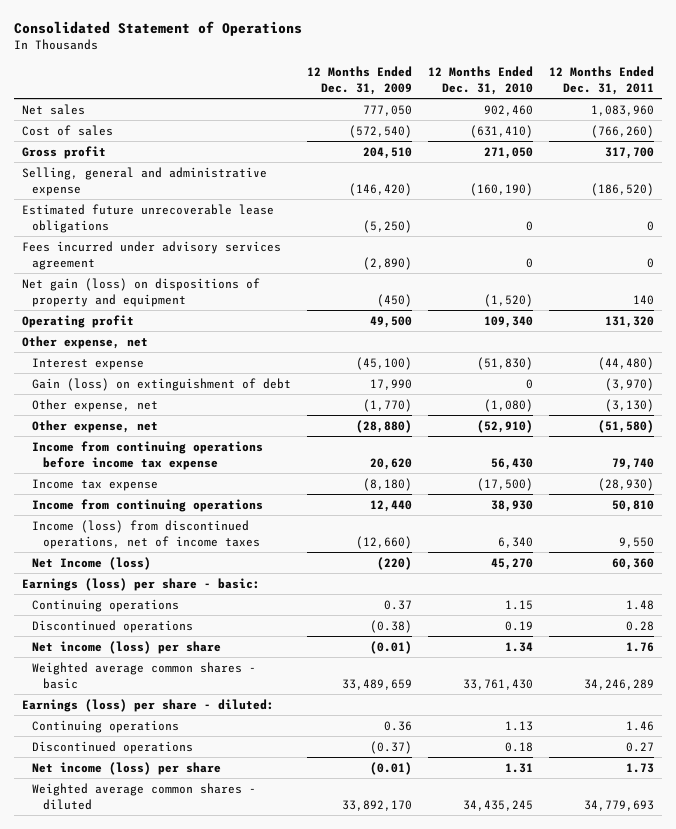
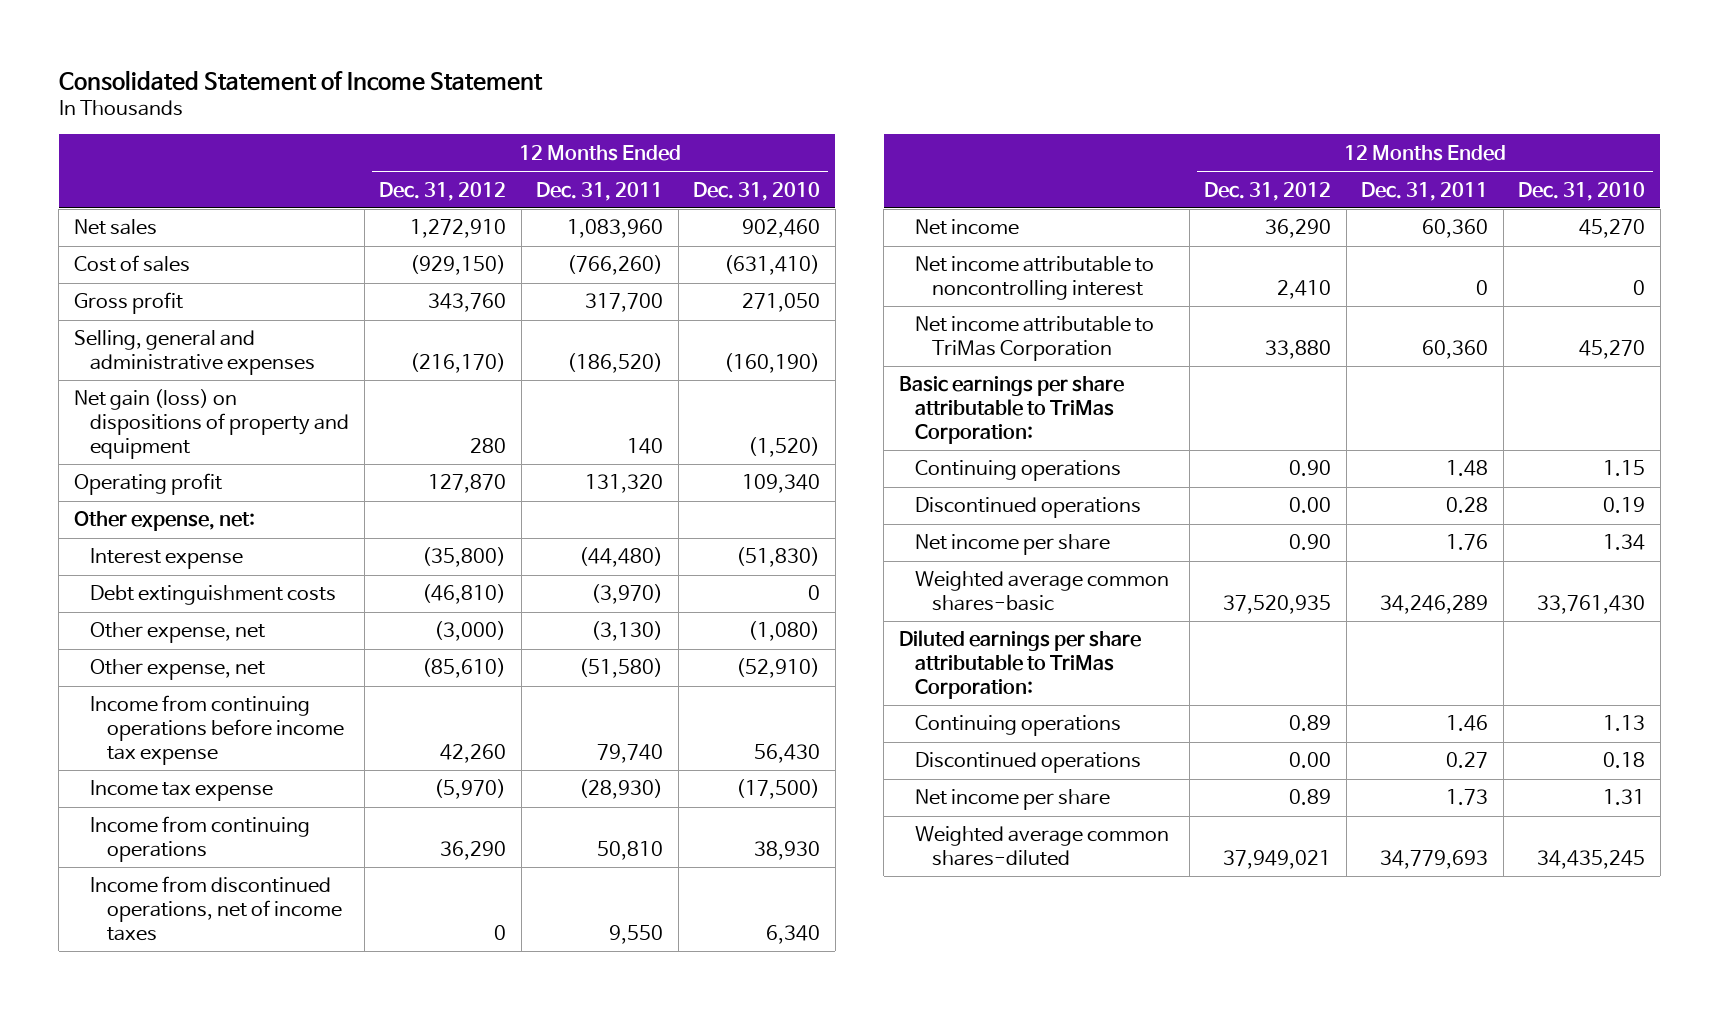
[13,20,302,36] Consolidated Statement of Operations -> [58,69,543,91] Consolidated Statement of Income Statement
[307,66,413,96] 12 Months Ended Dec. 31, 2009 -> none
none -> [379,181,507,201] Dec. 31, 2012
[21,203,274,233] Estimated future unrecoverable lease obligations -> none
[21,240,281,270] Fees incurred under advisory services agreement -> none
[21,166,267,196] Selling, general and administrative expense -> [73,330,316,376] Selling, general and administrative expenses
[21,335,148,349] Other expense, net -> [73,511,255,532] Other expense, net:
[32,377,292,391] Gain (loss) on extinguishment of debt -> [90,585,337,606] Debt extinguishment costs
[32,519,261,549] Income (loss) from discontinued operations, net of income taxes -> [90,876,342,941] Income from discontinued operations, net of income taxes
none -> [915,219,1020,236] Net income
none -> [915,256,1155,301] Net income attributable to noncontrolling interest
[32,556,152,570] Net Income (loss) -> [915,316,1155,362] Net income attributable to TriMas Corporation
[21,577,260,591] Earnings (loss) per share - basic: -> [898,376,1124,444] Basic earnings per share attributable to TriMas Corporation:
[32,640,222,654] Net income (loss) per share -> [915,534,1111,556] Net income per share
[32,661,257,689] Weighted average common shares - basic -> [915,571,1170,612] Weighted average common shares-basic
[21,698,274,712] Earnings (loss) per share - diluted: -> [898,630,1141,699] Diluted earnings per share attributable to TriMas Corporation:
[32,761,222,775] Net income (loss) per share -> [915,789,1111,811] Net income per share
[32,782,257,810] Weighted average common shares - diluted -> [915,826,1170,867] Weighted average common shares-diluted

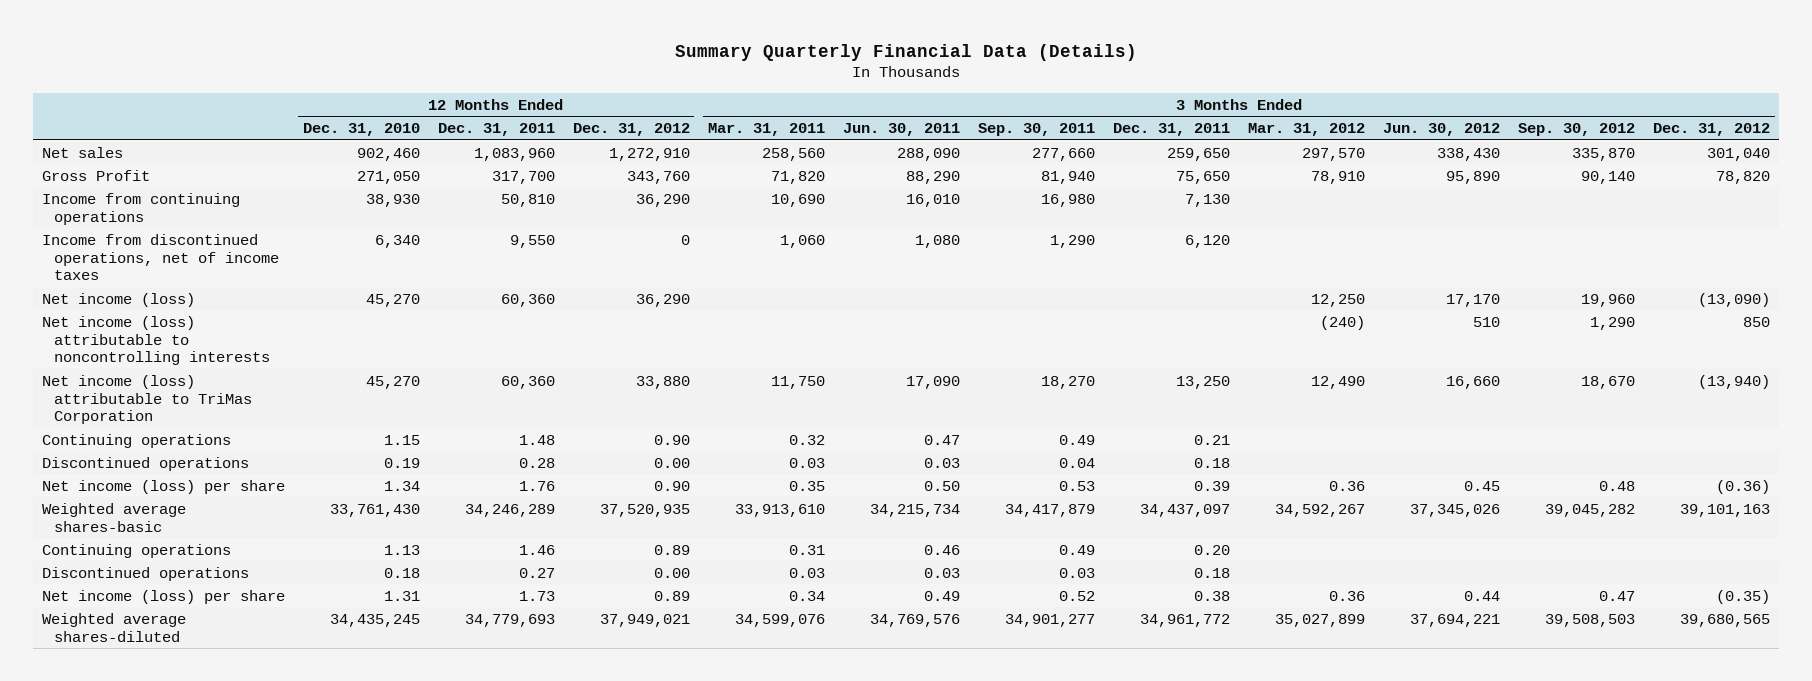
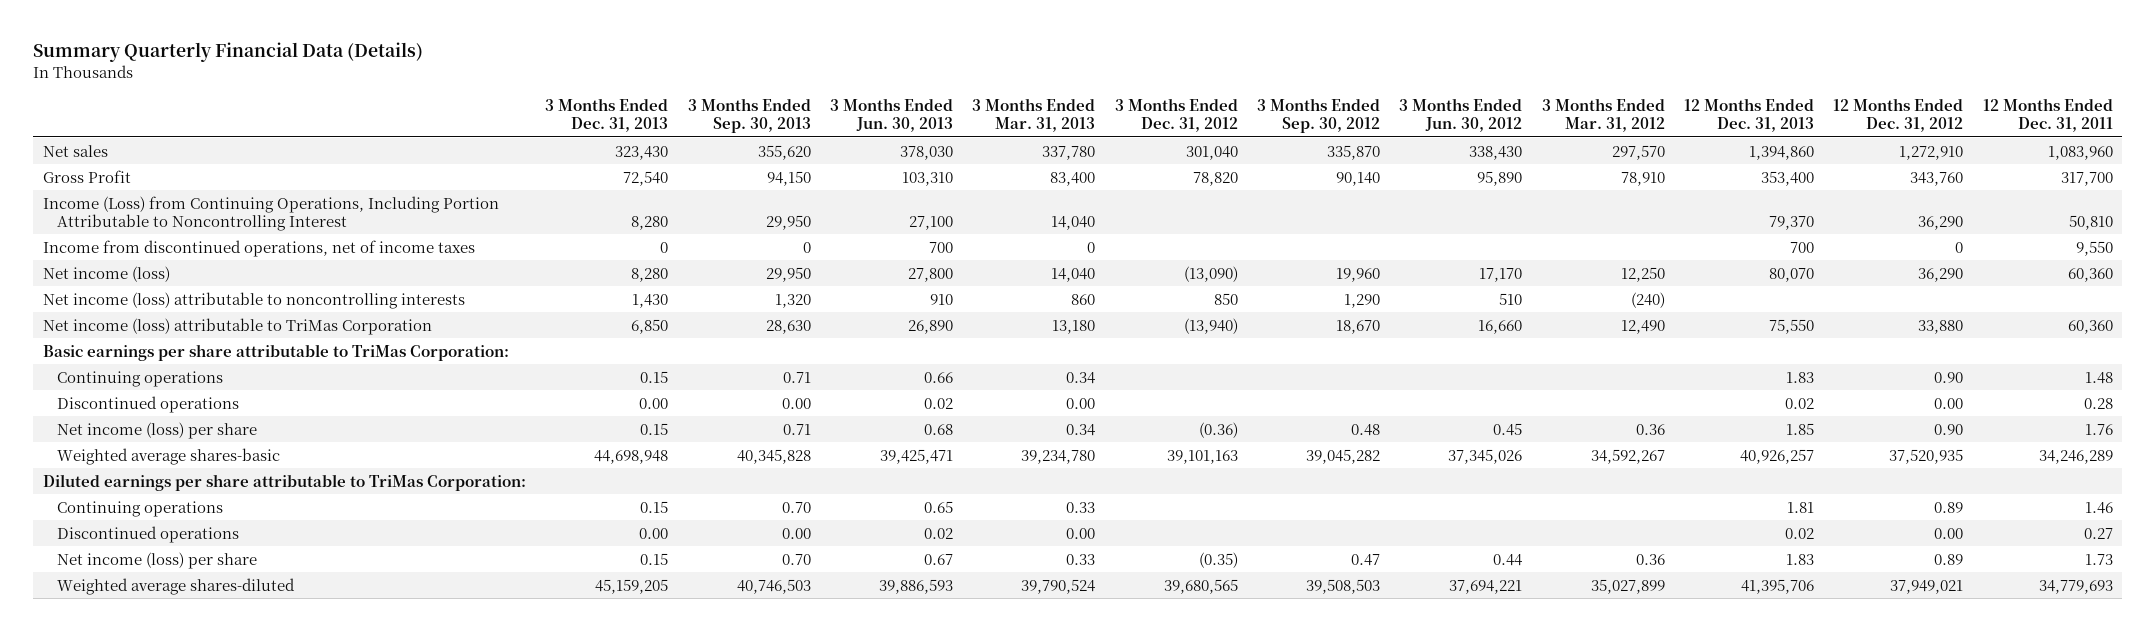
[302,122,420,136] Dec. 31, 2010 -> none
[707,122,825,136] Mar. 31, 2011 -> none
[842,122,960,136] Jun. 30, 2011 -> none
[977,122,1095,136] Sep. 30, 2011 -> none
[1113,122,1231,136] Dec. 31, 2011 -> none
none -> [545,98,669,133] 3 Months Ended Dec. 31, 2013
none -> [687,98,811,134] 3 Months Ended Sep. 30, 2013
none -> [830,98,954,133] 3 Months Ended Jun. 30, 2013
none -> [972,98,1096,133] 3 Months Ended Mar. 31, 2013
none -> [1684,98,1815,133] 12 Months Ended Dec. 31, 2013
[41,192,240,225] Income from continuing operations -> [43,195,500,231] Income (Loss) from Continuing Operations, Including Portion Attributable to Noncontrolling Interest
none -> [43,343,510,361] Basic earnings per share attributable to TriMas Corporation:
none -> [43,473,527,491] Diluted earnings per share attributable to TriMas Corporation:

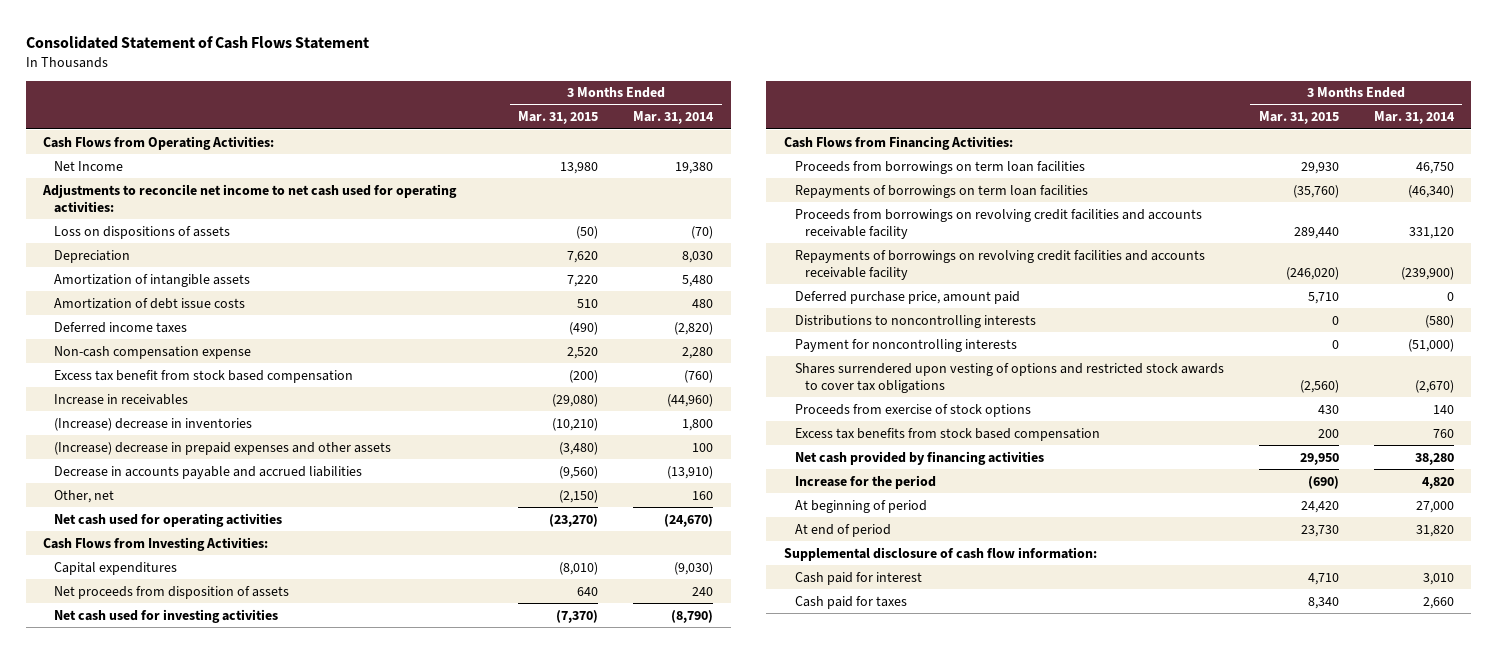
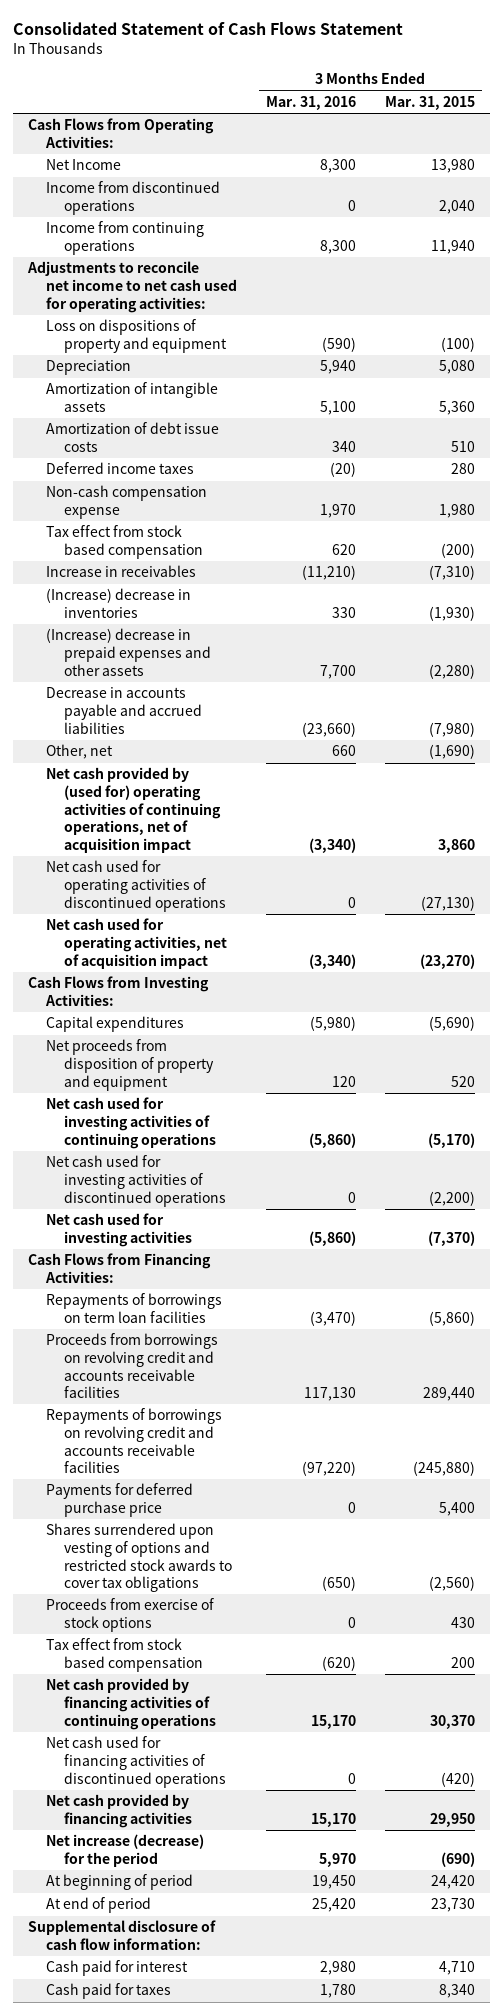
[633,111,715,125] Mar. 31, 2014 -> none
none -> [265,96,356,111] Mar. 31, 2016
none -> [45,181,220,216] Income from discontinued operations
none -> [45,221,204,256] Income from continuing operations
[54,225,231,239] Loss on dispositions of assets -> [45,319,228,354] Loss on dispositions of property and equipment
[576,225,599,239] (50) -> [440,337,475,353] (100)
[567,250,599,263] 7,620 -> [438,360,475,375] 5,080
[567,274,599,287] 7,220 -> [438,401,475,416] 5,360
[569,321,599,335] (490) -> [450,463,475,475] 280
[567,346,599,359] 2,520 -> [438,504,475,519] 1,980
[54,369,354,383] Excess tax benefit from stock based compensation -> [45,525,204,560] Tax effect from stock based compensation
[552,393,599,407] (29,080) -> [428,565,475,581] (7,310)
[552,417,599,431] (10,210) -> [428,606,475,622] (1,930)
[559,441,599,455] (3,480) -> [428,663,475,679] (2,280)
[559,465,599,479] (9,560) -> [428,721,475,737] (7,980)
[559,489,599,503] (2,150) -> [428,744,475,760] (1,690)
none -> [45,767,222,853] Net cash provided by (used for) operating activities of continuing operations, net of acquisition impact
none -> [45,860,227,912] Net cash used for operating activities of discontinued operations
[54,512,283,527] Net cash used for operating activities -> [45,918,228,969] Net cash used for operating activities, net of acquisition impact
[559,561,599,575] (8,010) -> [428,1016,475,1032] (5,690)
[54,585,290,599] Net proceeds from disposition of assets -> [45,1039,215,1091] Net proceeds from disposition of property and equipment
[577,586,599,596] 640 -> [450,1075,475,1087] 520
none -> [45,1097,217,1149] Net cash used for investing activities of continuing operations
none -> [45,1155,227,1207] Net cash used for investing activities of discontinued operations
[794,160,1085,174] Proceeds from borrowings on term loan facilities -> none
[794,290,1020,304] Deferred purchase price, amount paid -> none
[794,314,1036,328] Distributions to noncontrolling interests -> none
[794,338,1017,352] Payment for noncontrolling interests -> none
[1292,184,1339,198] (35,760) -> [428,1311,475,1327] (5,860)
[794,208,1202,239] Proceeds from borrowings on revolving credit facilities and accounts receivable facility -> [45,1333,218,1399] Proceeds from borrowings on revolving credit and accounts receivable facilities
[794,249,1205,280] Repayments of borrowings on revolving credit facilities and accounts receivable facility -> [45,1408,222,1474] Repayments of borrowings on revolving credit and accounts receivable facilities
[1285,266,1339,280] (246,020) -> [412,1461,475,1477] (245,880)
none -> [45,1483,193,1518] Payments for deferred purchase price
[794,427,1100,441] Excess tax benefits from stock based compensation -> [45,1638,204,1673] Tax effect from stock based compensation
none -> [45,1678,217,1730] Net cash provided by financing activities of continuing operations
none -> [45,1736,227,1788] Net cash used for financing activities of discontinued operations
[794,474,936,489] Increase for the period -> [45,1834,204,1868] Net increase (decrease) for the period

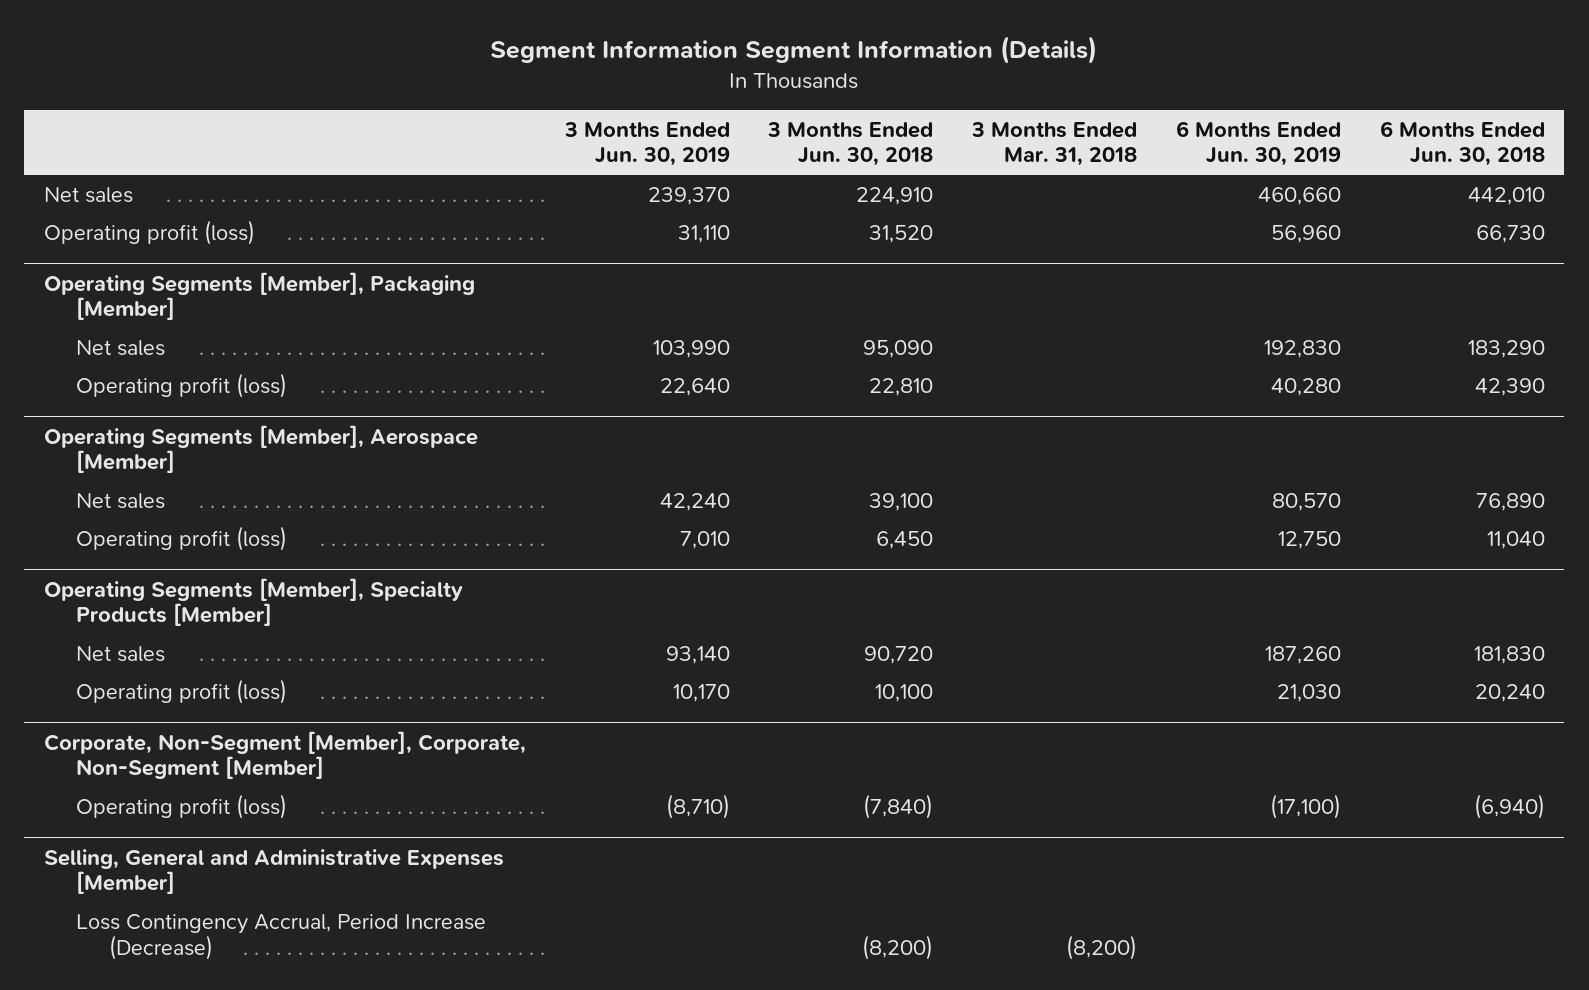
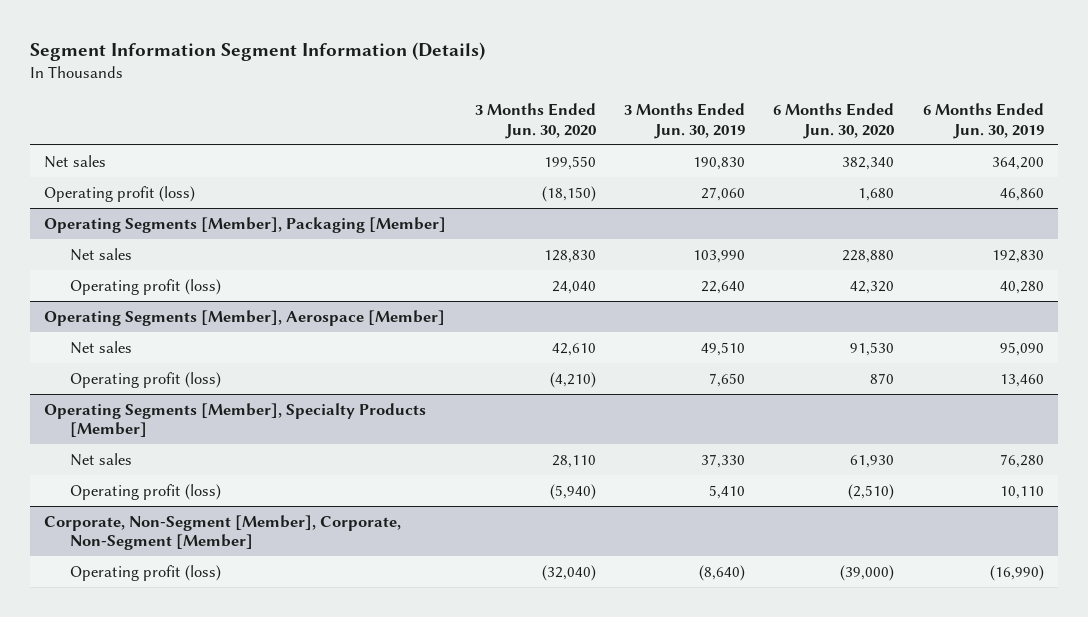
[767,121,934,167] 3 Months Ended Jun. 30, 2018 -> none
[971,121,1138,167] 3 Months Ended Mar. 31, 2018 -> none
[1380,120,1546,167] 6 Months Ended Jun. 30, 2018 -> none
none -> [474,102,596,139] 3 Months Ended Jun. 30, 2020
none -> [773,102,895,139] 6 Months Ended Jun. 30, 2020
[647,186,730,205] 239,370 -> [693,156,746,170] 190,830
[1258,186,1342,205] 460,660 -> [991,156,1044,170] 364,200
[677,224,730,243] 31,110 -> [701,186,746,201] 27,060
[1271,224,1342,243] 56,960 -> [999,187,1044,201] 46,860
[659,492,730,511] 42,240 -> [701,341,746,356] 49,510
[1272,492,1342,511] 80,570 -> [999,341,1044,356] 95,090
[679,530,730,549] 7,010 -> [709,372,746,387] 7,650
[1278,530,1342,549] 12,750 -> [999,373,1044,387] 13,460
[665,645,730,664] 93,140 -> [701,453,746,468] 37,330
[1265,645,1342,664] 187,260 -> [999,453,1044,468] 76,280
[672,683,730,702] 10,170 -> [709,484,746,499] 5,410
[1277,683,1342,702] 21,030 -> [999,485,1044,499] 10,110
[43,848,504,895] Selling, General and Administrative Expenses [Member] -> none
[76,913,487,960] Loss Contingency Accrual, Period Increase (Decrease) -> none
[665,793,730,819] (8,710) -> [699,564,746,581] (8,640)
[1270,793,1342,819] (17,100) -> [989,564,1044,581] (16,990)

